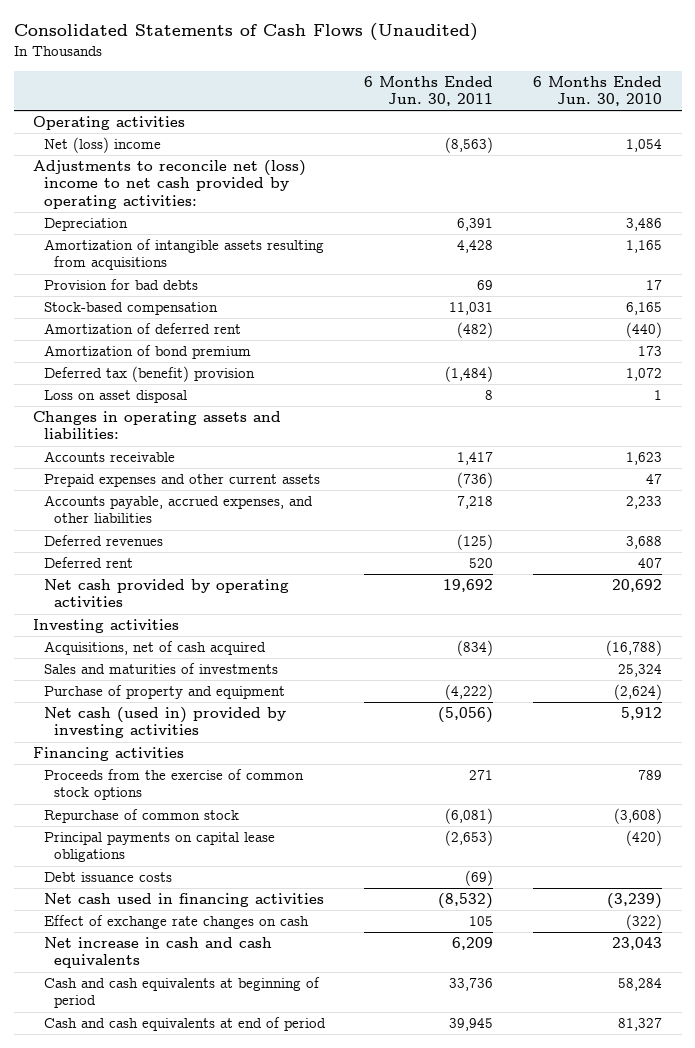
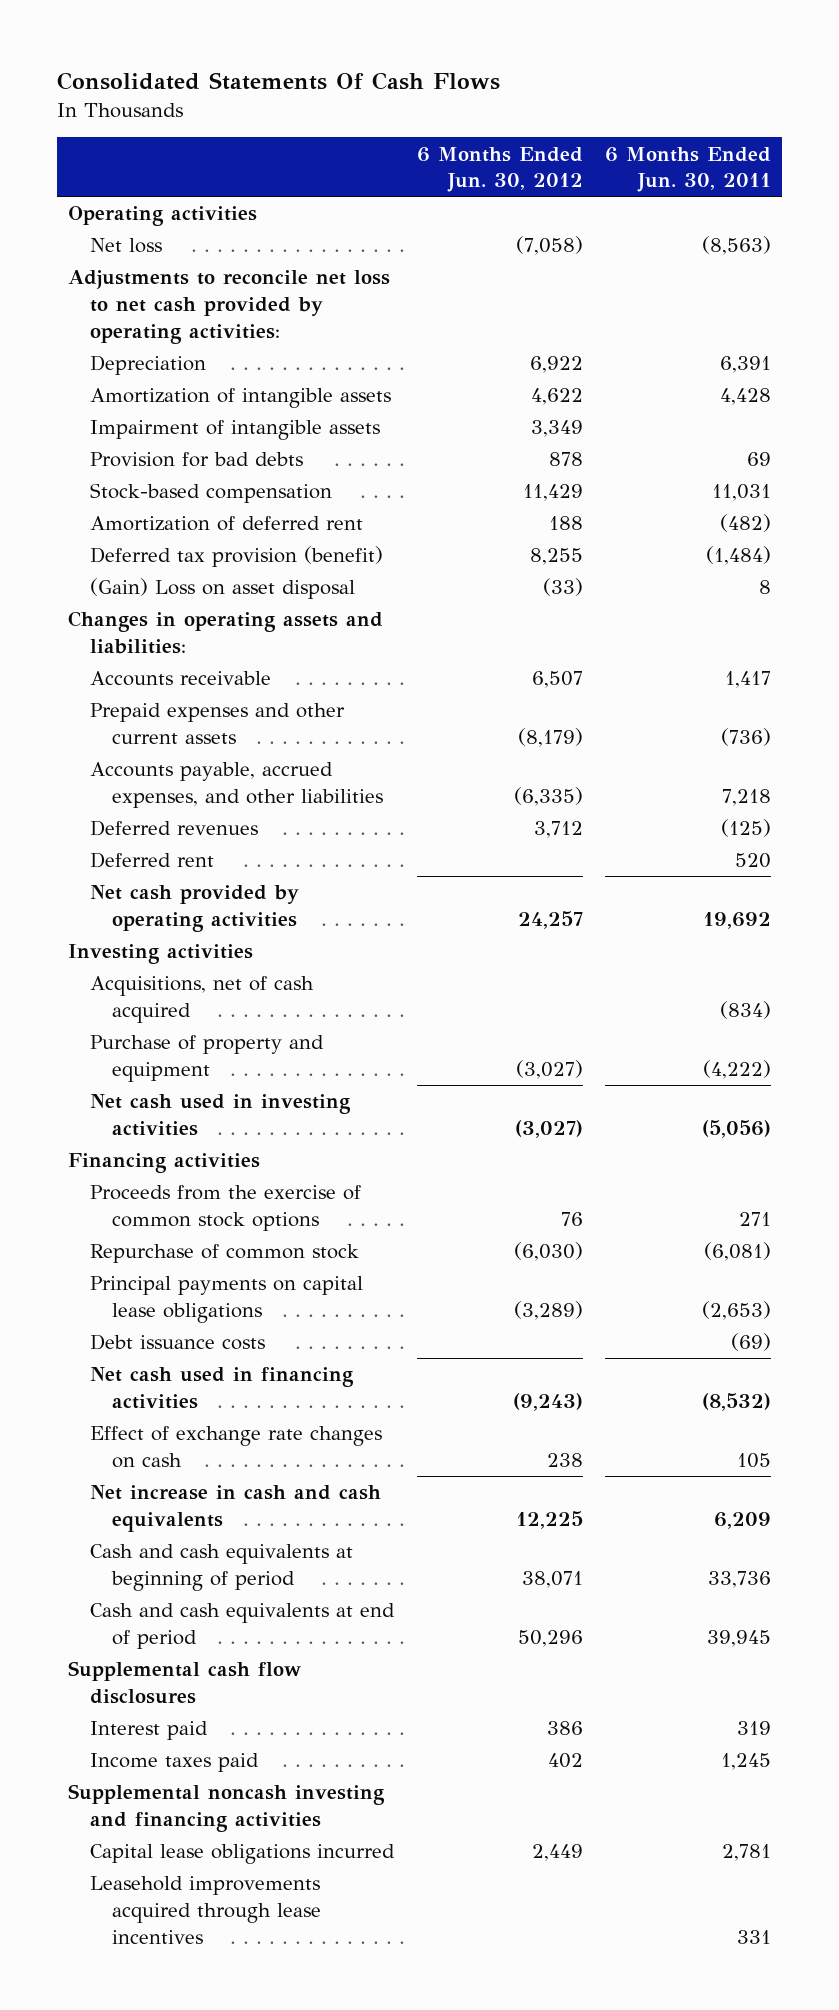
[13,23,478,42] Consolidated Statements of Cash Flows (Unaudited) -> [57,72,501,91] Consolidated Statements Of Cash Flows
[532,75,662,107] 6 Months Ended Jun. 30, 2010 -> none
none -> [416,146,583,193] 6 Months Ended Jun. 30, 2012
[43,137,161,154] Net (loss) income -> [90,238,163,254] Net loss
[33,160,307,209] Adjustments to reconcile net (loss) income to net cash provided by operating activities: -> [68,270,391,344] Adjustments to reconcile net loss to net cash provided by operating activities:
[43,239,324,271] Amortization of intangible assets resulting from acquisitions -> [90,388,392,409] Amortization of intangible assets
none -> [90,420,381,441] Impairment of intangible assets
[43,345,251,360] Amortization of bond premium -> none
[43,366,255,383] Deferred tax (benefit) provision -> [90,546,384,568] Deferred tax provision (benefit)
[43,390,187,404] Loss on asset disposal -> [90,578,356,600] (Gain) Loss on asset disposal
[43,663,278,675] Sales and maturities of investments -> none
[43,707,286,739] Net cash (used in) provided by investing activities -> [90,1094,352,1136] Net cash used in investing activities
none -> [68,1661,302,1704] Supplemental cash flow disclosures
none -> [90,1721,209,1741] Interest paid
none -> [90,1753,260,1773] Income taxes paid
none -> [68,1784,386,1832] Supplemental noncash investing and financing activities
none -> [90,1844,396,1865] Capital lease obligations incurred
none -> [90,1876,322,1944] Leasehold improvements acquired through lease incentives

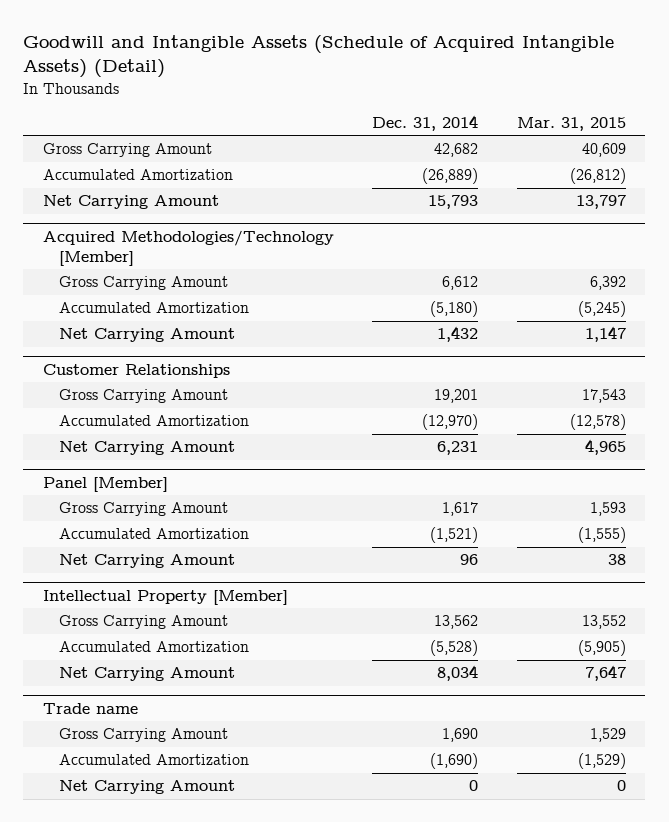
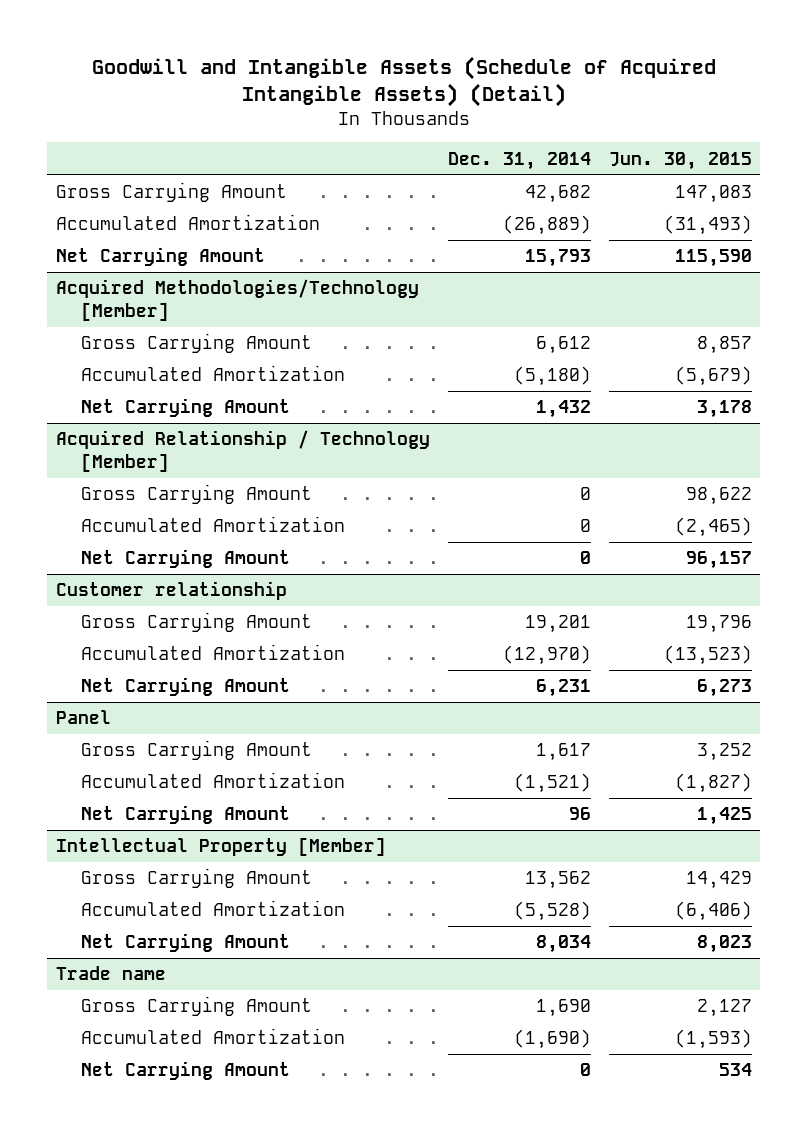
[516,116,626,131] Mar. 31, 2015 -> none
none -> [608,151,752,170] Jun. 30, 2015
none -> [55,430,430,472] Acquired Relationship / Technology [Member]
none -> [81,484,313,505] Gross Carrying Amount
none -> [81,516,346,533] Accumulated Amortization
none -> [81,549,291,569] Net Carrying Amount
[42,364,230,379] Customer Relationships -> [55,581,287,601] Customer relationship
[42,477,168,493] Panel [Member] -> [55,710,111,725] Panel

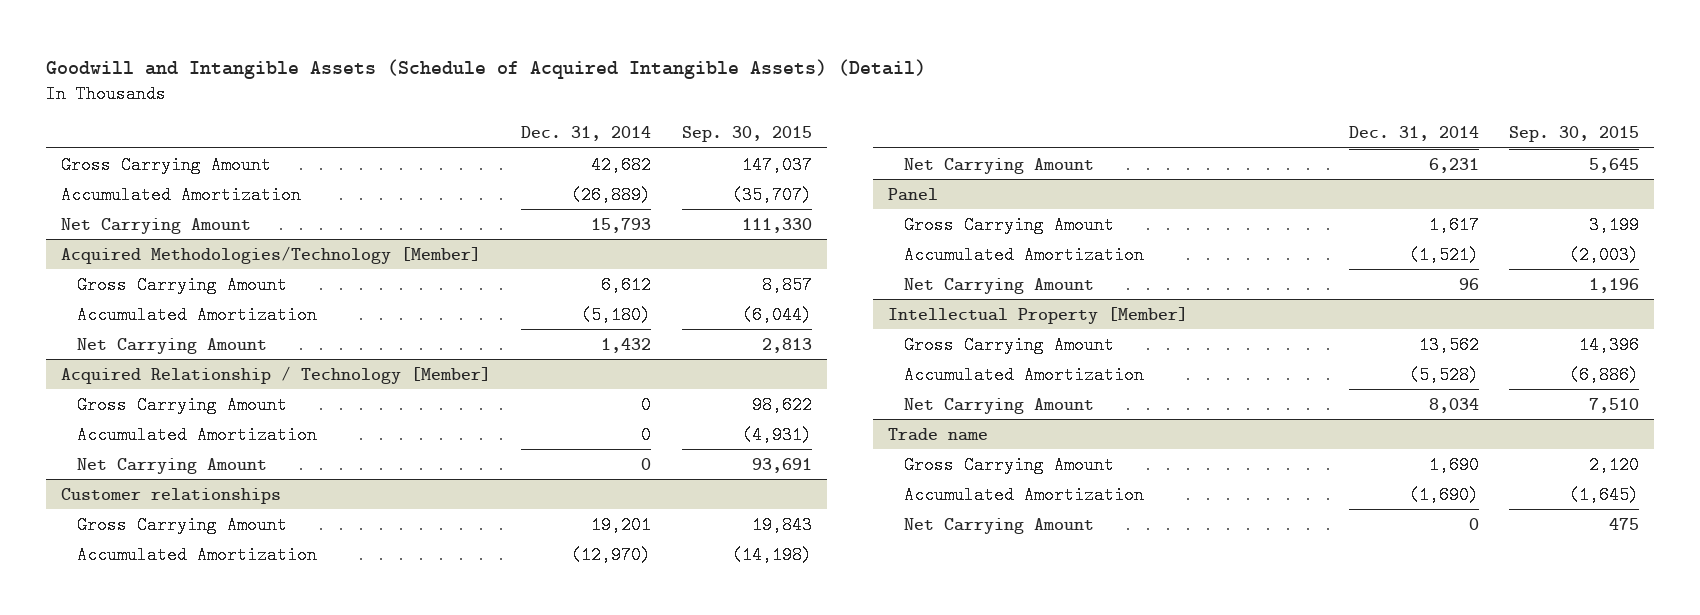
[608,151,752,170] Jun. 30, 2015 -> none
none -> [681,126,812,143] Sep. 30, 2015
[55,581,287,601] Customer relationship -> [60,487,281,504] Customer relationships

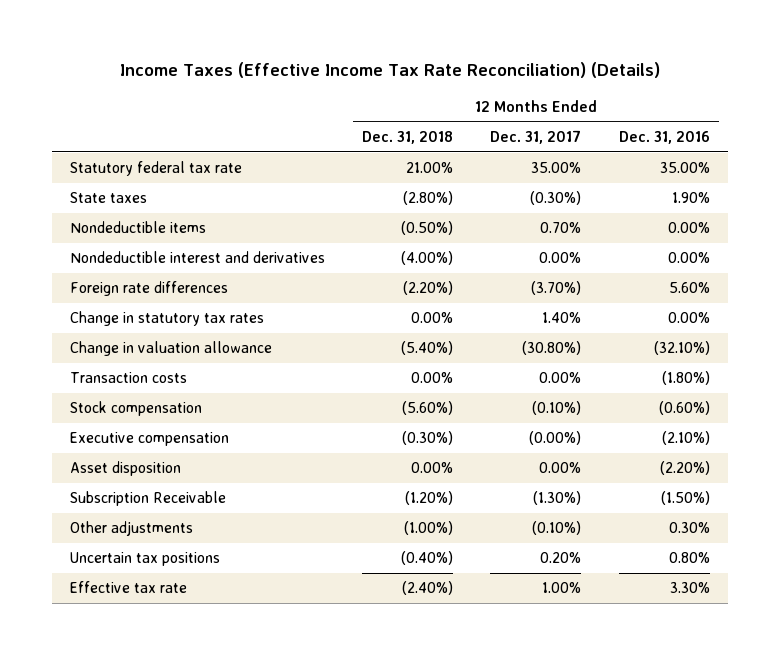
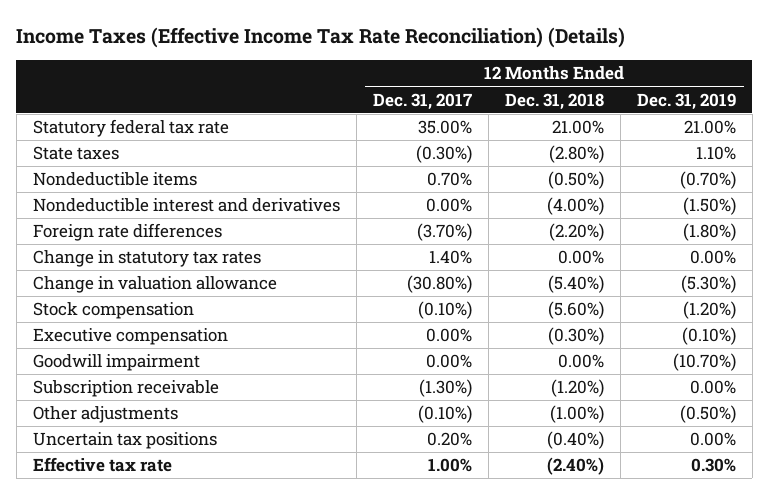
[618,131,710,145] Dec. 31, 2016 -> none
none -> [636,92,736,110] Dec. 31, 2019
[70,372,188,384] Transaction costs -> none
[70,461,182,477] Asset disposition -> none
[529,431,582,446] (0.00%) -> [425,328,472,343] 0.00%
none -> [32,354,200,372] Goodwill impairment
[70,491,227,507] Subscription Receivable -> [32,380,219,398] Subscription receivable

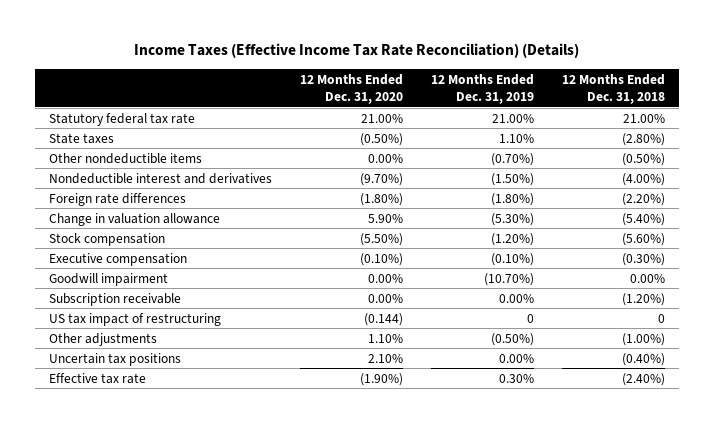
[372,92,472,110] Dec. 31, 2017 -> none
none -> [299,73,403,104] 12 Months Ended Dec. 31, 2020
[32,172,197,187] Nondeductible items -> [48,152,202,164] Other nondeductible items
[32,250,261,268] Change in statutory tax rates -> none
none -> [48,312,221,326] US tax impact of restructuring

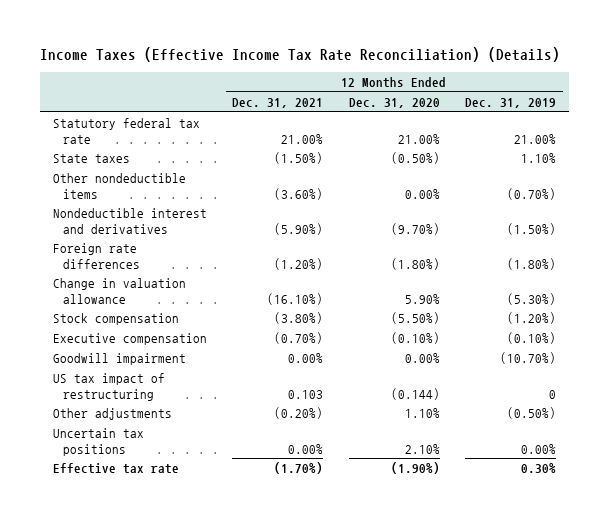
[562,73,666,104] 12 Months Ended Dec. 31, 2018 -> none
none -> [232,97,324,108] Dec. 31, 2021
[48,292,181,306] Subscription receivable -> none

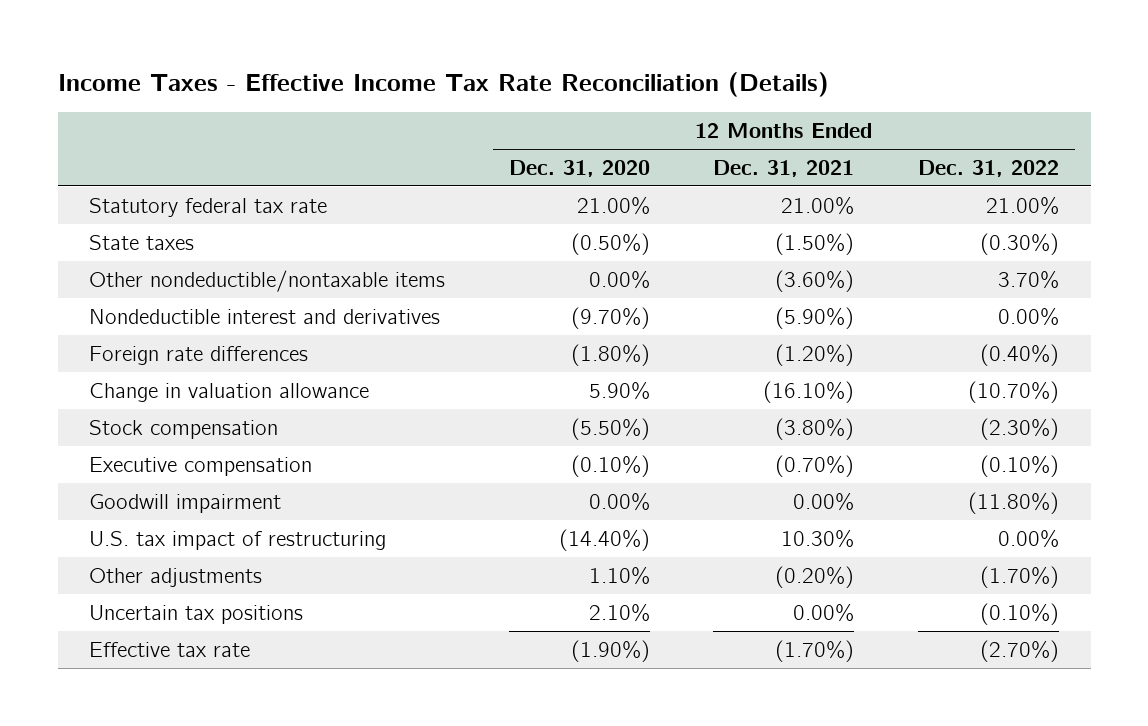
[39,47,560,63] Income Taxes (Effective Income Tax Rate Reconciliation) (Details) -> [57,71,829,97] Income Taxes - Effective Income Tax Rate Reconciliation (Details)
[465,97,557,108] Dec. 31, 2019 -> none
none -> [917,159,1059,177] Dec. 31, 2022
[52,172,186,199] Other nondeductible items -> [89,269,446,292] Other nondeductible/nontaxable items
[52,372,165,401] US tax impact of restructuring -> [89,530,387,550] U.S. tax impact of restructuring
[288,389,324,399] 0.103 -> [781,528,855,548] 10.30%
[390,387,440,400] (0.144) -> [558,528,650,551] (14.40%)

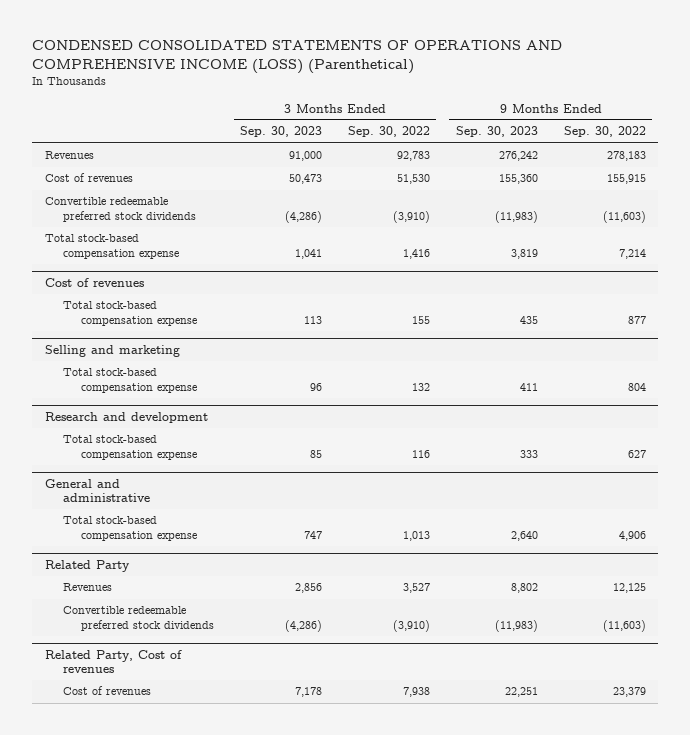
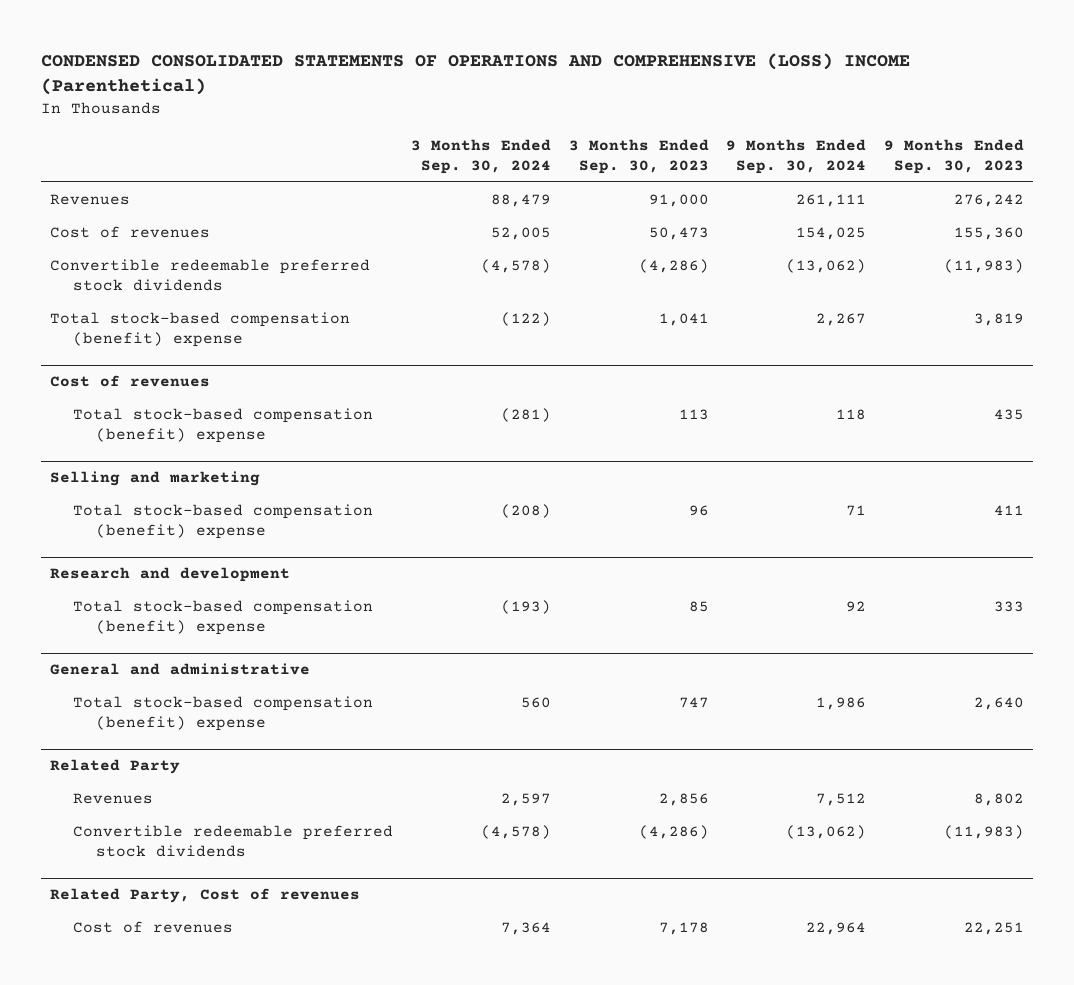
[31,40,562,75] CONDENSED CONSOLIDATED STATEMENTS OF OPERATIONS AND COMPREHENSIVE INCOME (LOSS) (Parenthetical) -> [41,53,911,96] CONDENSED CONSOLIDATED STATEMENTS OF OPERATIONS AND COMPREHENSIVE (LOSS) INCOME (Parenthetical)
[347,126,430,138] Sep. 30, 2022 -> none
[563,126,646,138] Sep. 30, 2022 -> none
none -> [410,139,551,175] 3 Months Ended Sep. 30, 2024
none -> [726,139,867,175] 9 Months Ended Sep. 30, 2024
[44,234,179,259] Total stock-based compensation expense -> [49,311,350,348] Total stock-based compensation (benefit) expense
[62,301,198,326] Total stock-based compensation expense -> [73,407,374,444] Total stock-based compensation (benefit) expense
[62,368,198,393] Total stock-based compensation expense -> [73,503,374,540] Total stock-based compensation (benefit) expense
[62,435,198,460] Total stock-based compensation expense -> [73,599,374,636] Total stock-based compensation (benefit) expense
[62,516,198,541] Total stock-based compensation expense -> [73,695,374,732] Total stock-based compensation (benefit) expense

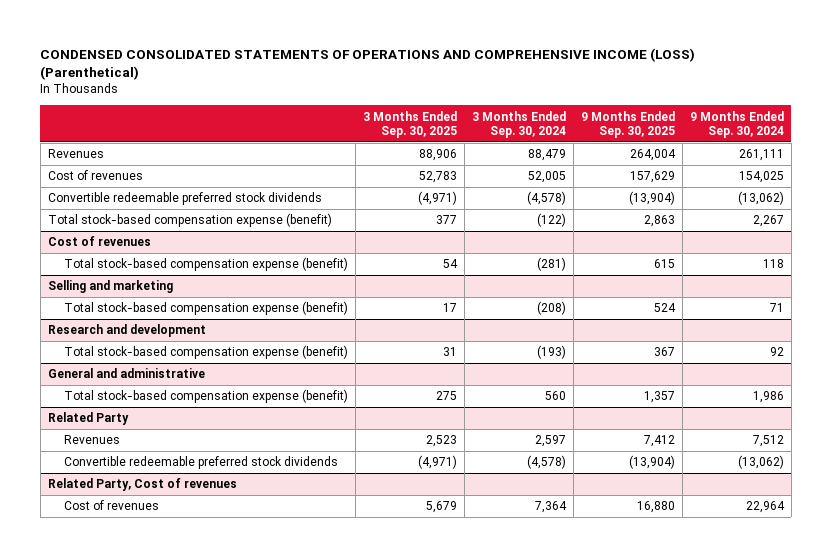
[41,53,911,96] CONDENSED CONSOLIDATED STATEMENTS OF OPERATIONS AND COMPREHENSIVE (LOSS) INCOME (Parenthetical) -> [40,47,696,81] CONDENSED CONSOLIDATED STATEMENTS OF OPERATIONS AND COMPREHENSIVE INCOME (LOSS) (Parenthetical)
[568,139,709,175] 3 Months Ended Sep. 30, 2023 -> none
[884,139,1025,175] 9 Months Ended Sep. 30, 2023 -> none
none -> [363,110,458,138] 3 Months Ended Sep. 30, 2025
none -> [580,110,675,138] 9 Months Ended Sep. 30, 2025
[49,311,350,348] Total stock-based compensation (benefit) expense -> [47,213,332,228] Total stock-based compensation expense (benefit)
[73,407,374,444] Total stock-based compensation (benefit) expense -> [64,257,349,272] Total stock-based compensation expense (benefit)
[73,503,374,540] Total stock-based compensation (benefit) expense -> [64,301,349,316] Total stock-based compensation expense (benefit)
[73,599,374,636] Total stock-based compensation (benefit) expense -> [64,345,349,360] Total stock-based compensation expense (benefit)
[73,695,374,732] Total stock-based compensation (benefit) expense -> [64,389,349,404] Total stock-based compensation expense (benefit)

